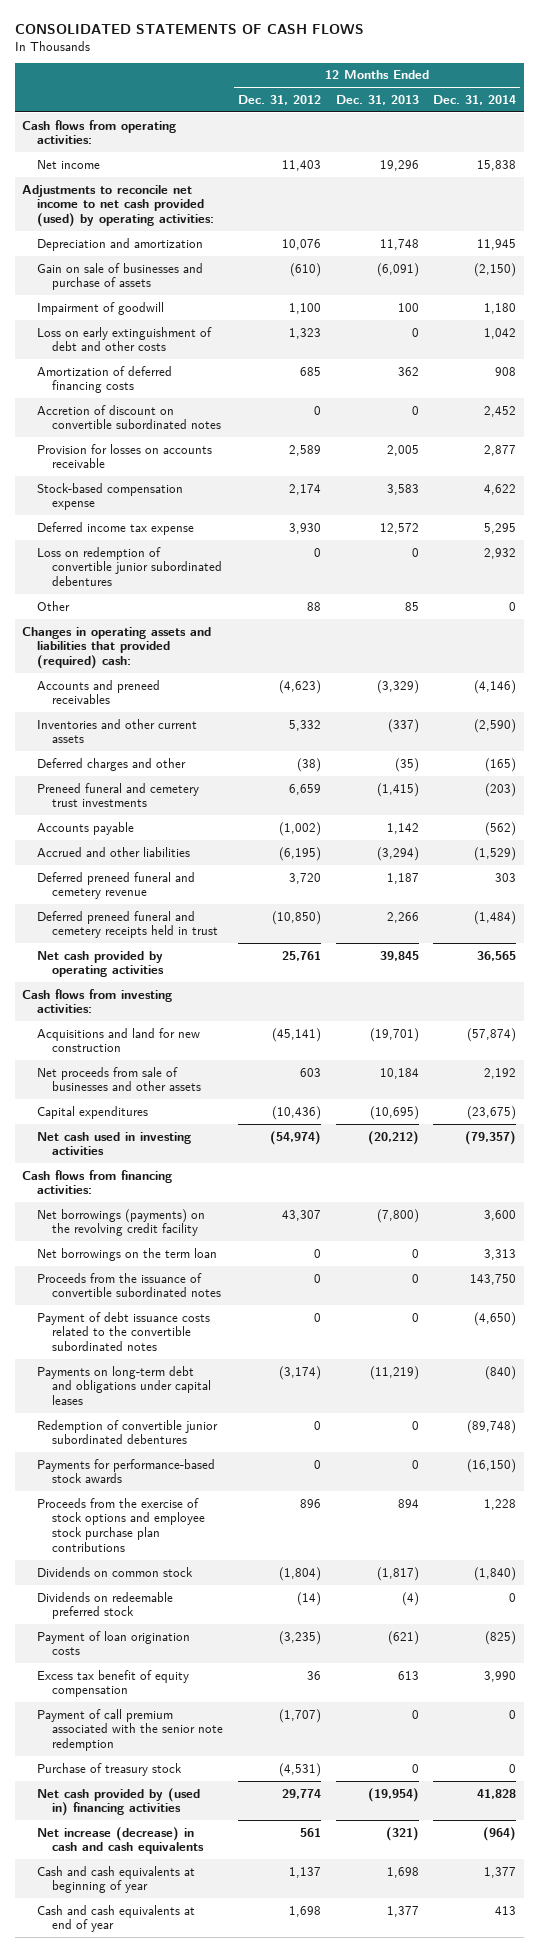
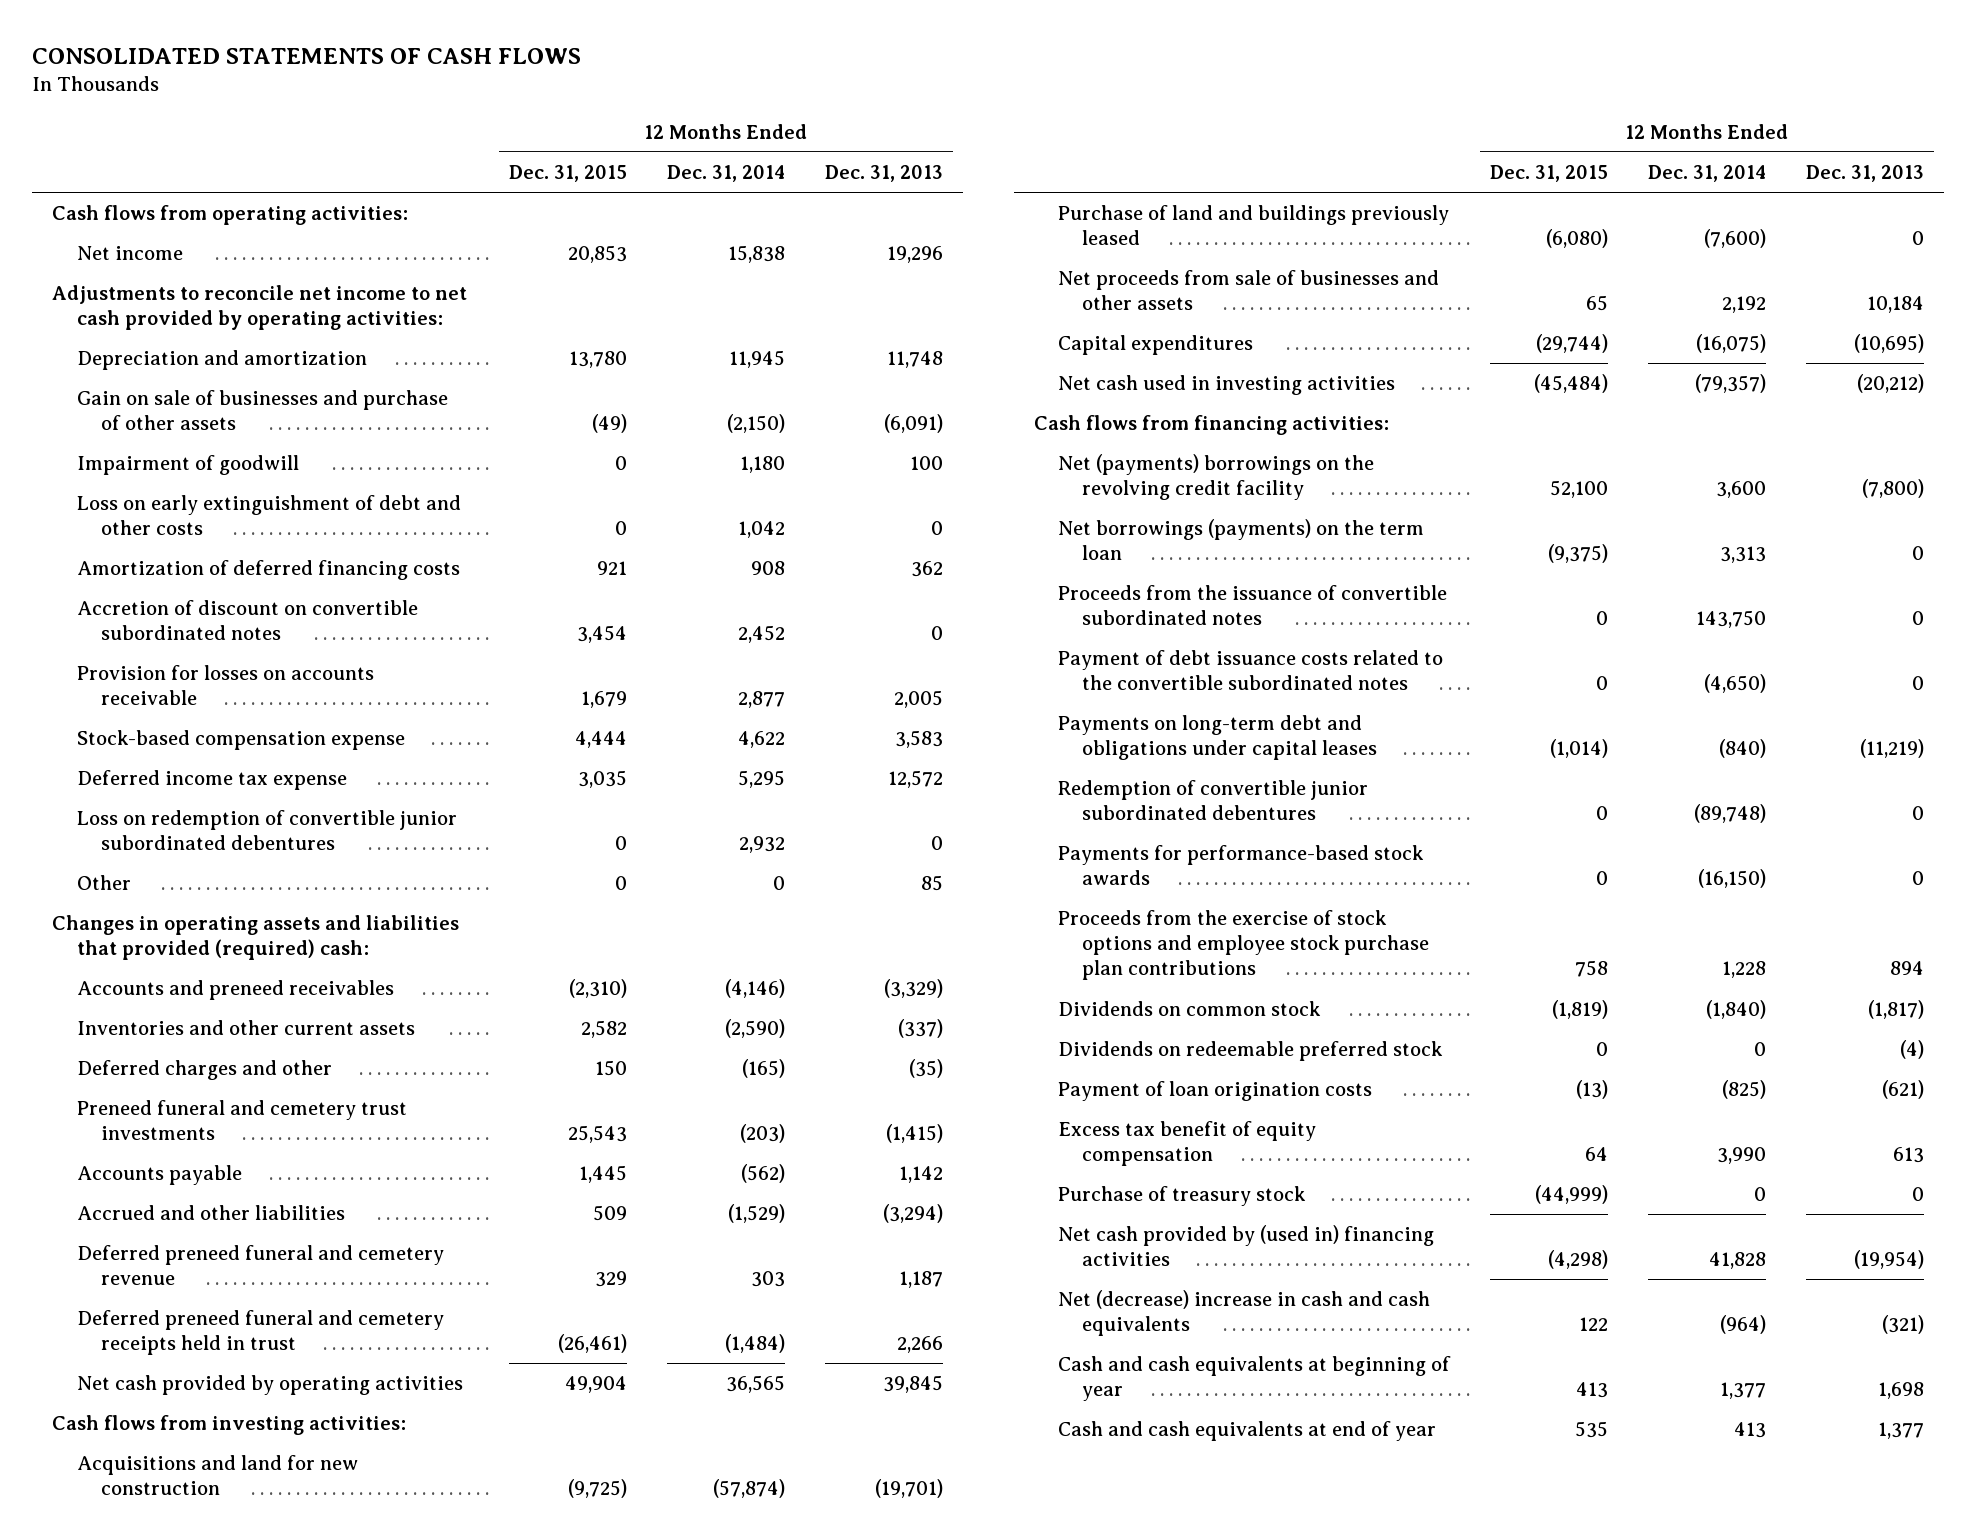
[237,94,321,105] Dec. 31, 2012 -> none
none -> [508,164,627,182] Dec. 31, 2015
[21,184,215,228] Adjustments to reconcile net income to net cash provided (used) by operating activities: -> [52,285,468,331] Adjustments to reconcile net income to net cash provided by operating activities:
[37,262,204,291] Gain on sale of businesses and purchase of assets -> [76,390,448,431] Gain on sale of businesses and purchase of other assets
none -> [1057,205,1449,246] Purchase of land and buildings previously leased
[467,1105,517,1120] (23,675) -> [1696,334,1767,354] (16,075)
[37,1208,206,1237] Net borrowings (payments) on the revolving credit facility -> [1057,454,1374,501] Net (payments) borrowings on the revolving credit facility
[37,1247,218,1261] Net borrowings on the term loan -> [1057,519,1424,561] Net borrowings (payments) on the term loan
[37,1708,224,1752] Payment of call premium associated with the senior note redemption -> none
[37,1826,205,1855] Net increase (decrease) in cash and cash equivalents -> [1057,1290,1430,1337] Net (decrease) increase in cash and cash equivalents

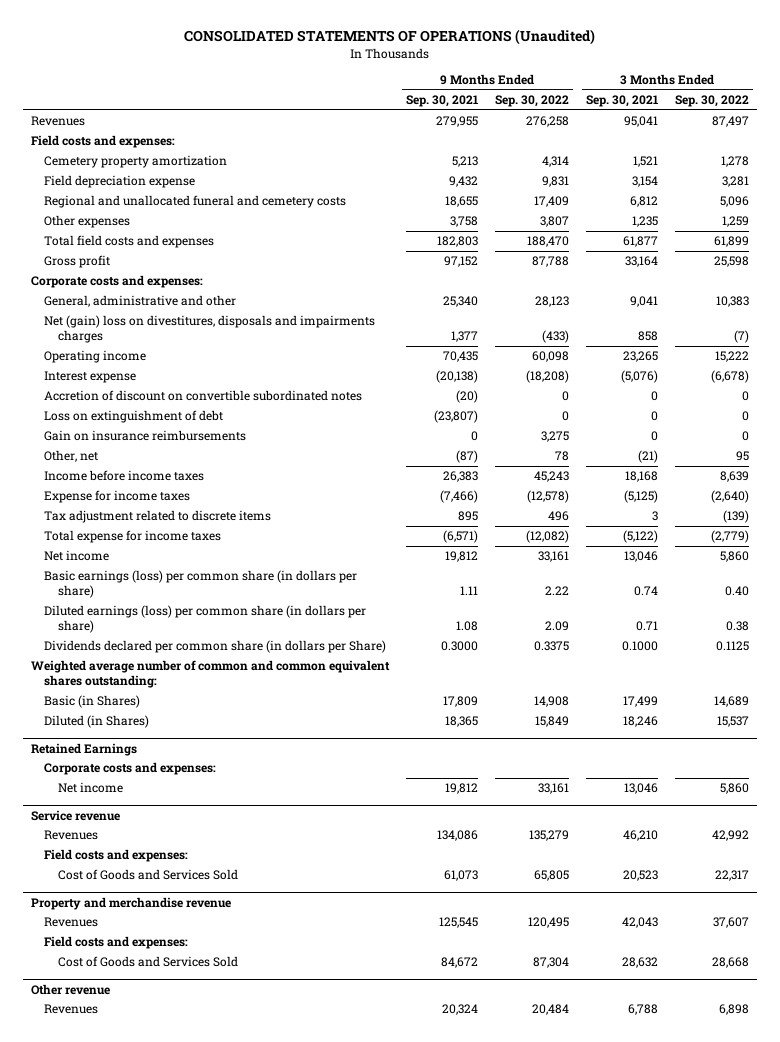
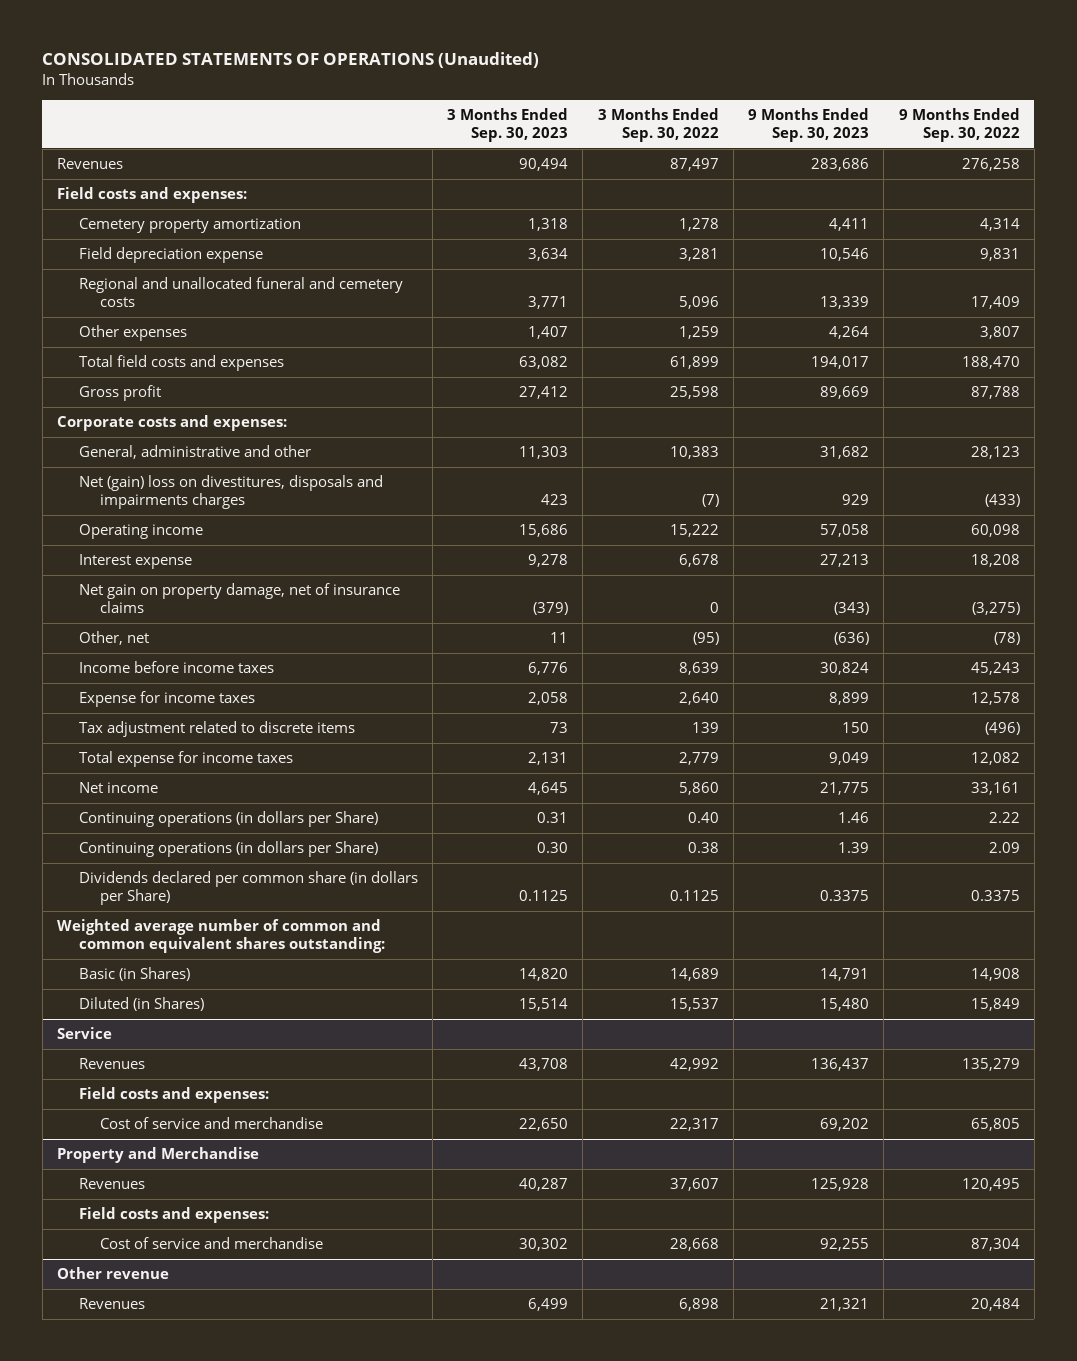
[405,95,478,108] Sep. 30, 2021 -> none
[585,95,658,108] Sep. 30, 2021 -> none
none -> [447,108,569,143] 3 Months Ended Sep. 30, 2023
none -> [748,108,870,143] 9 Months Ended Sep. 30, 2023
[44,390,363,402] Accretion of discount on convertible subordinated notes -> none
[44,410,224,424] Loss on extinguishment of debt -> none
[525,370,569,384] (18,208) -> [970,554,1020,568] 18,208
[710,370,749,384] (6,678) -> [678,554,719,568] 6,678
[44,430,247,442] Gain on insurance reimbursements -> [78,583,400,614] Net gain on property damage, net of insurance claims
[540,431,569,443] 3,275 -> [971,602,1020,616] (3,275)
[554,451,569,462] 78 -> [993,632,1020,646] (78)
[735,451,749,462] 95 -> [692,632,719,646] (95)
[526,490,569,504] (12,578) -> [970,692,1020,706] 12,578
[710,490,749,504] (2,640) -> [678,692,719,706] 2,640
[547,511,569,522] 496 -> [984,722,1020,736] (496)
[722,510,749,524] (139) -> [691,722,719,734] 139
[525,530,569,544] (12,082) -> [970,752,1020,766] 12,082
[710,530,749,544] (2,779) -> [678,752,719,766] 2,779
[44,570,358,599] Basic earnings (loss) per common share (in dollars per share) -> [78,811,378,828] Continuing operations (in dollars per Share)
[44,605,367,634] Diluted earnings (loss) per common share (in dollars per share) -> [78,841,378,858] Continuing operations (in dollars per Share)
[31,742,138,756] Retained Earnings -> none
[44,762,217,776] Corporate costs and expenses: -> none
[57,782,123,794] Net income -> none
[31,809,121,821] Service revenue -> [57,1027,113,1040] Service
[57,869,238,881] Cost of Goods and Services Sold -> [100,1117,324,1130] Cost of service and merchandise
[31,896,232,910] Property and merchandise revenue -> [57,1147,260,1164] Property and Merchandise
[57,956,238,968] Cost of Goods and Services Sold -> [100,1237,324,1250] Cost of service and merchandise

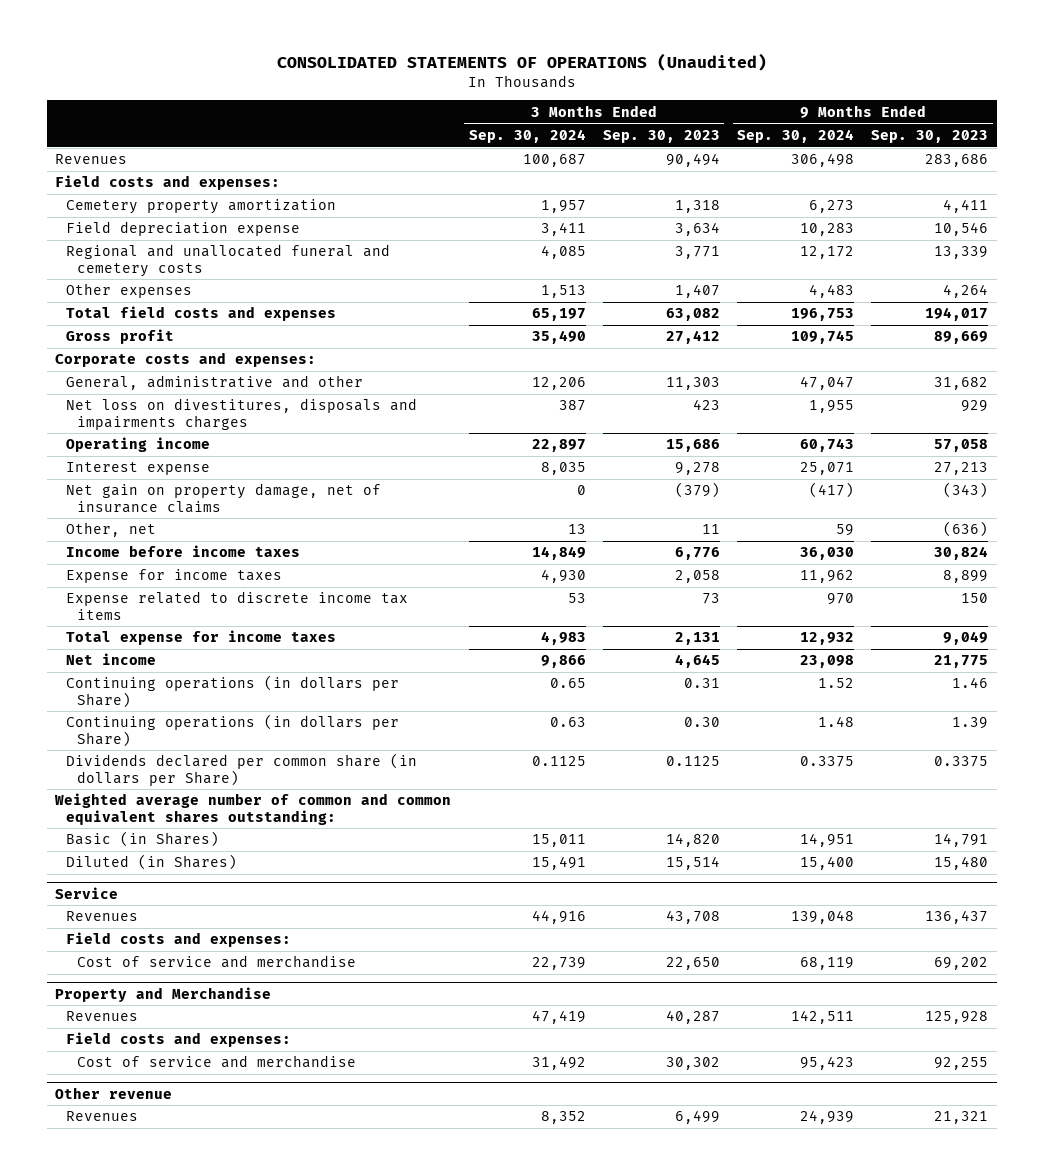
[597,108,719,143] 3 Months Ended Sep. 30, 2022 -> none
[898,108,1020,143] 9 Months Ended Sep. 30, 2022 -> none
none -> [468,128,586,143] Sep. 30, 2024
none -> [737,128,855,143] Sep. 30, 2024
[78,475,383,510] Net (gain) loss on divestitures, disposals and impairments charges -> [66,398,418,430] Net loss on divestitures, disposals and impairments charges
[78,721,355,738] Tax adjustment related to discrete items -> [66,591,409,620] Expense related to discrete income tax items

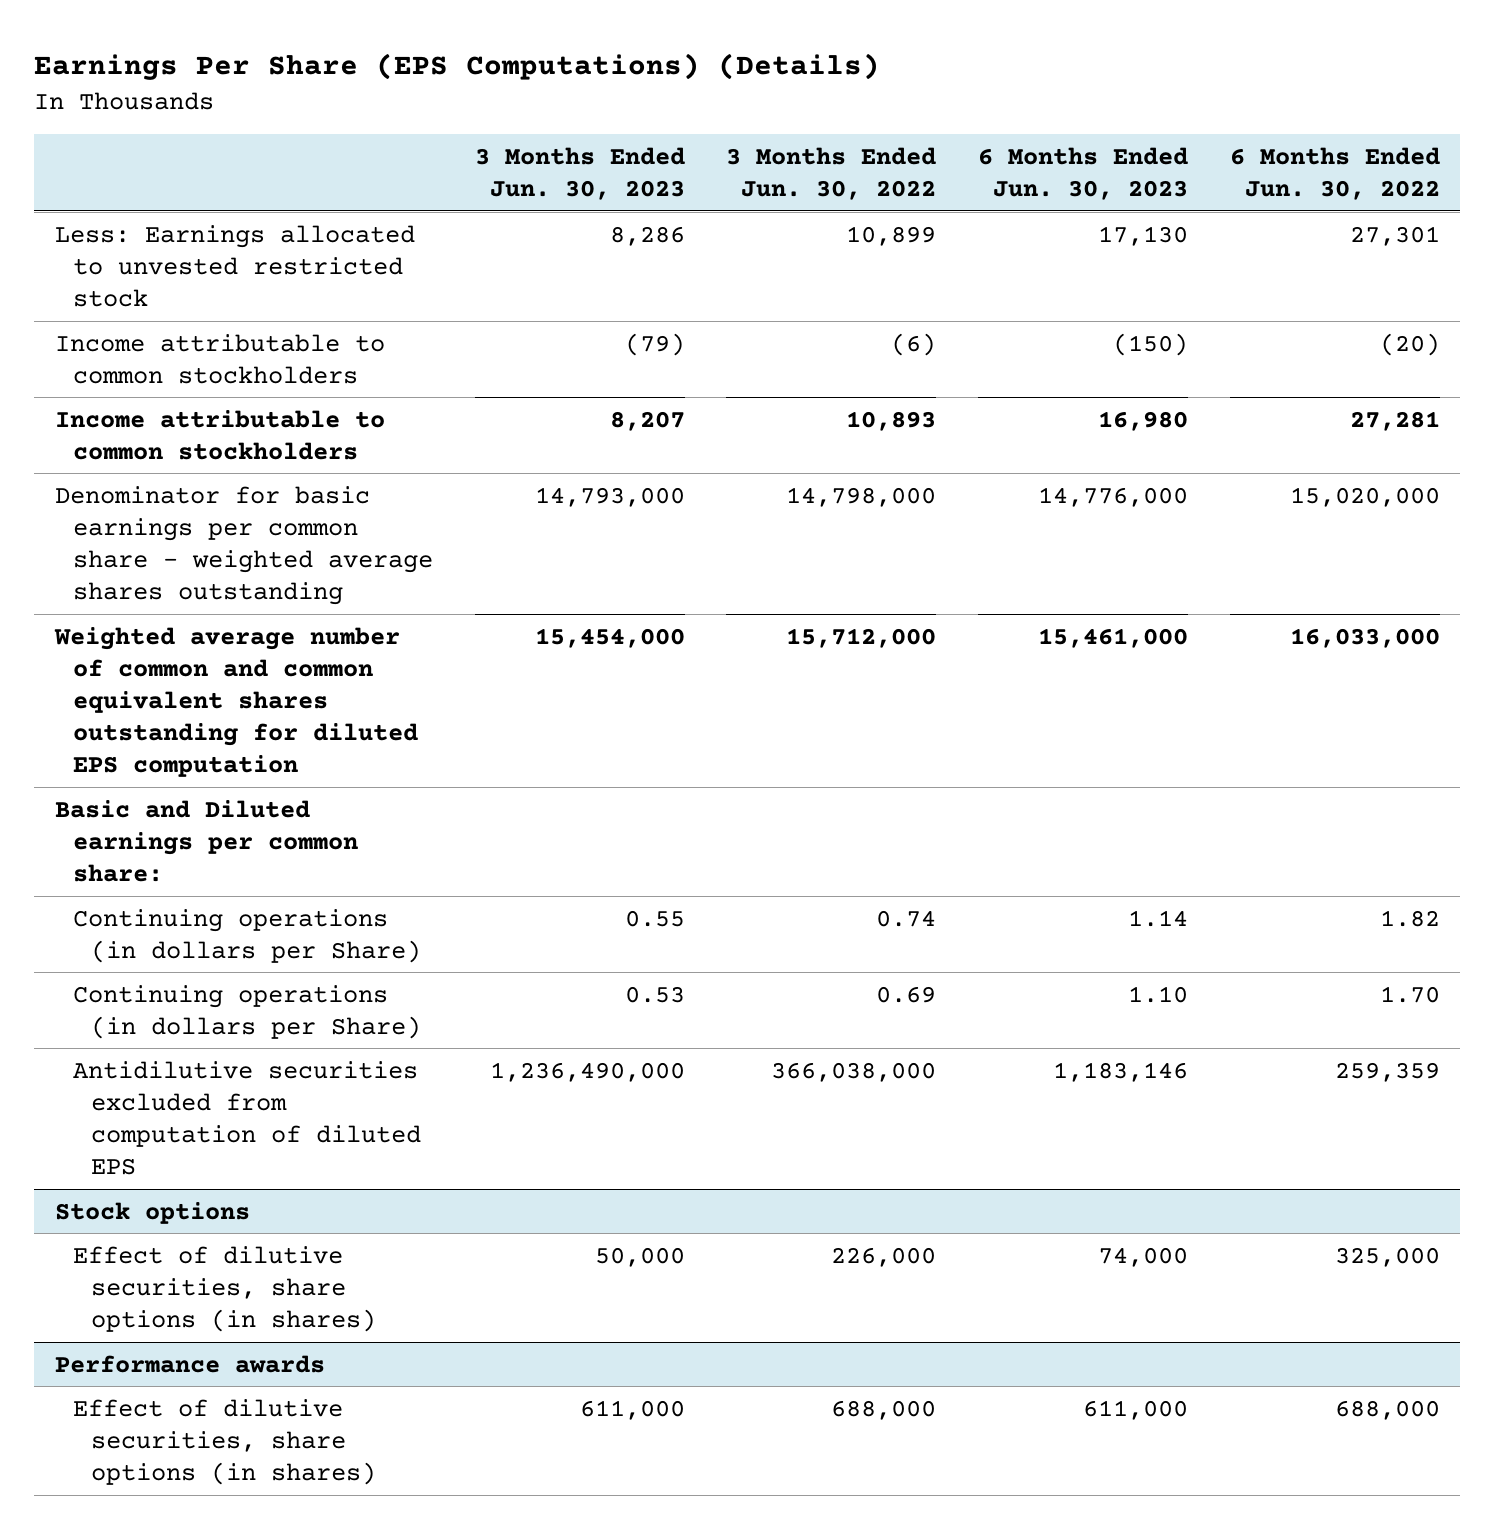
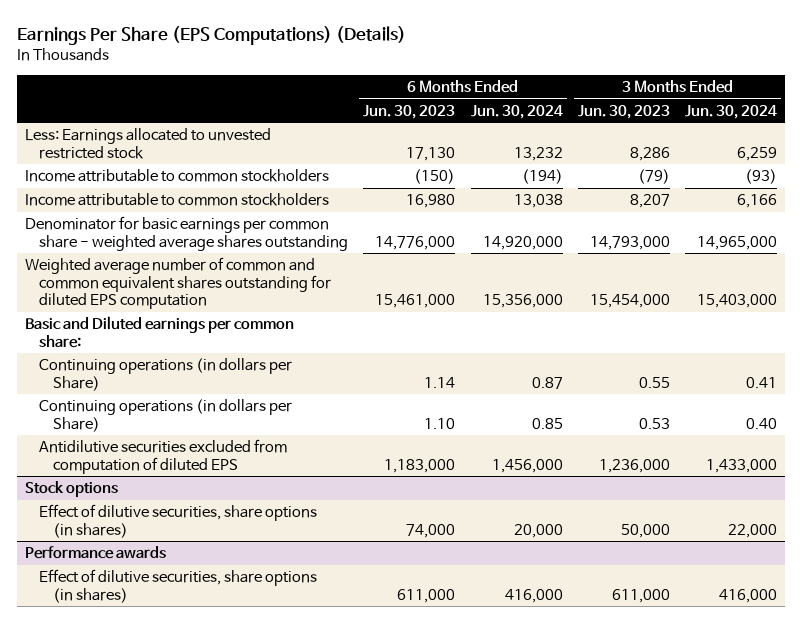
[726,146,937,201] 3 Months Ended Jun. 30, 2022 -> none
[1229,146,1440,201] 6 Months Ended Jun. 30, 2022 -> none
none -> [470,104,563,119] Jun. 30, 2024
none -> [685,104,778,119] Jun. 30, 2024
[489,1061,685,1082] 1,236,490,000 -> [599,458,671,473] 1,236,000
[1052,1061,1188,1082] 1,183,146 -> [384,458,456,473] 1,183,000

